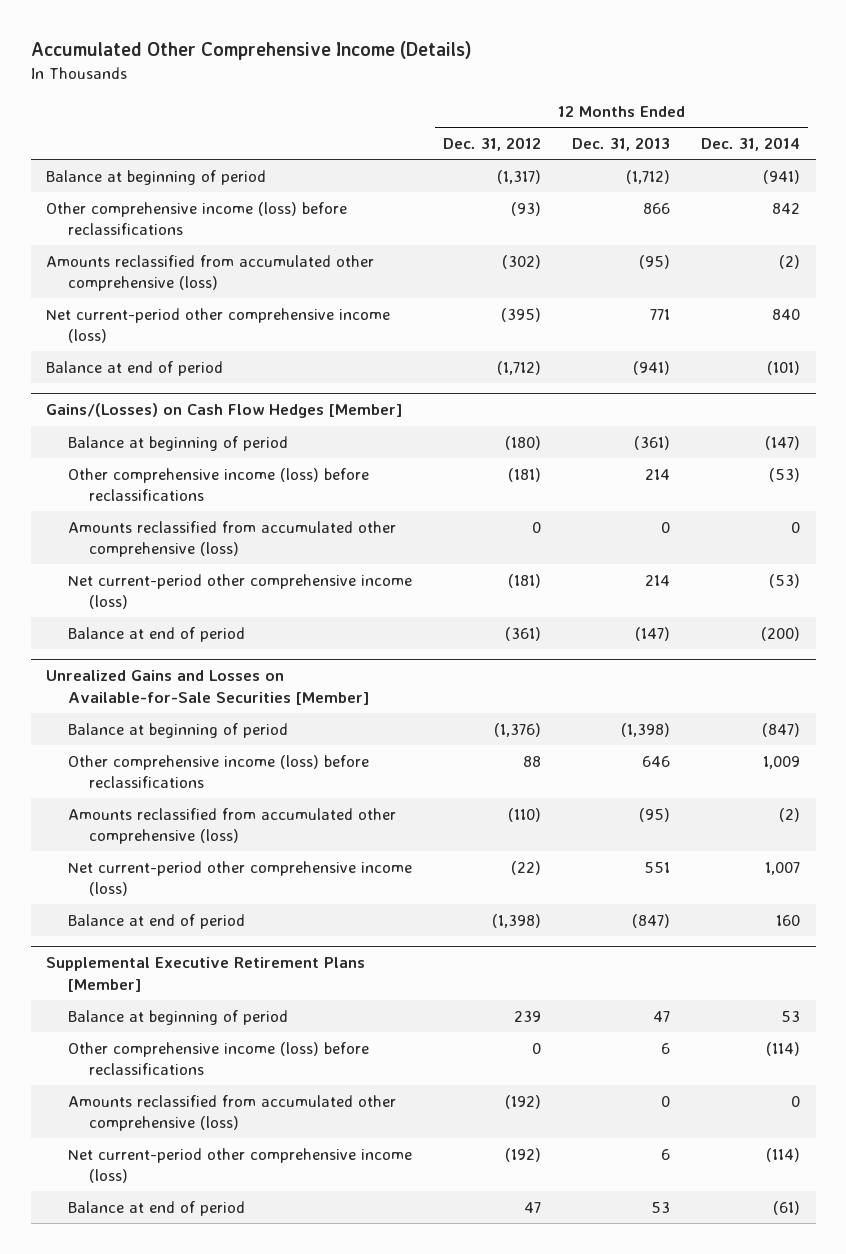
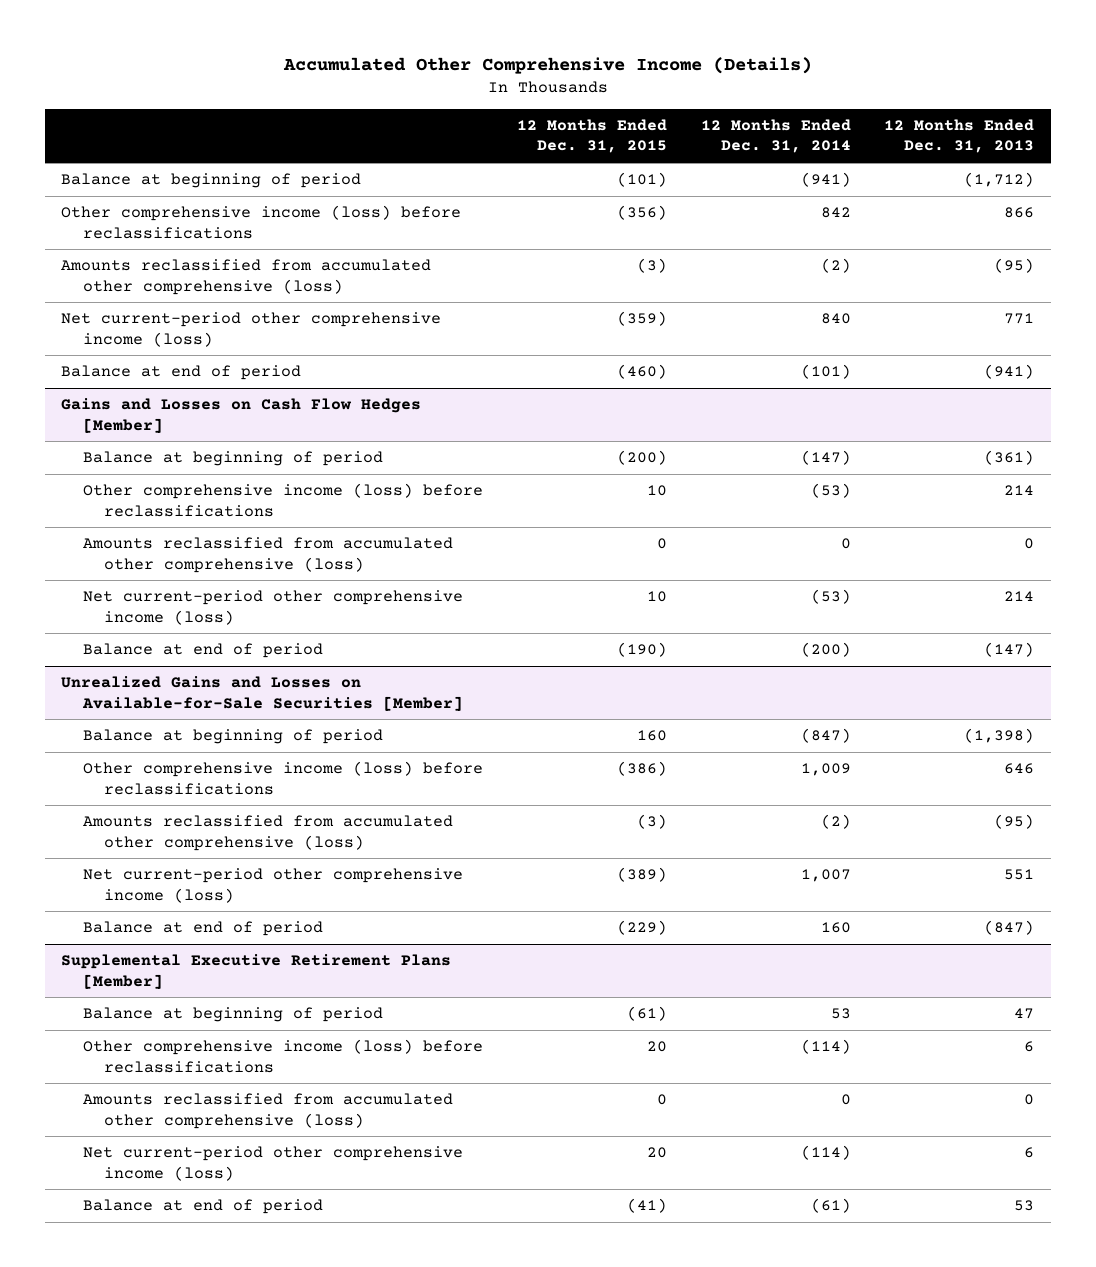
[442,137,541,152] Dec. 31, 2012 -> none
none -> [516,119,667,154] 12 Months Ended Dec. 31, 2015
[46,403,403,419] Gains/(Losses) on Cash Flow Hedges [Member] -> [61,398,422,433] Gains and Losses on Cash Flow Hedges [Member]

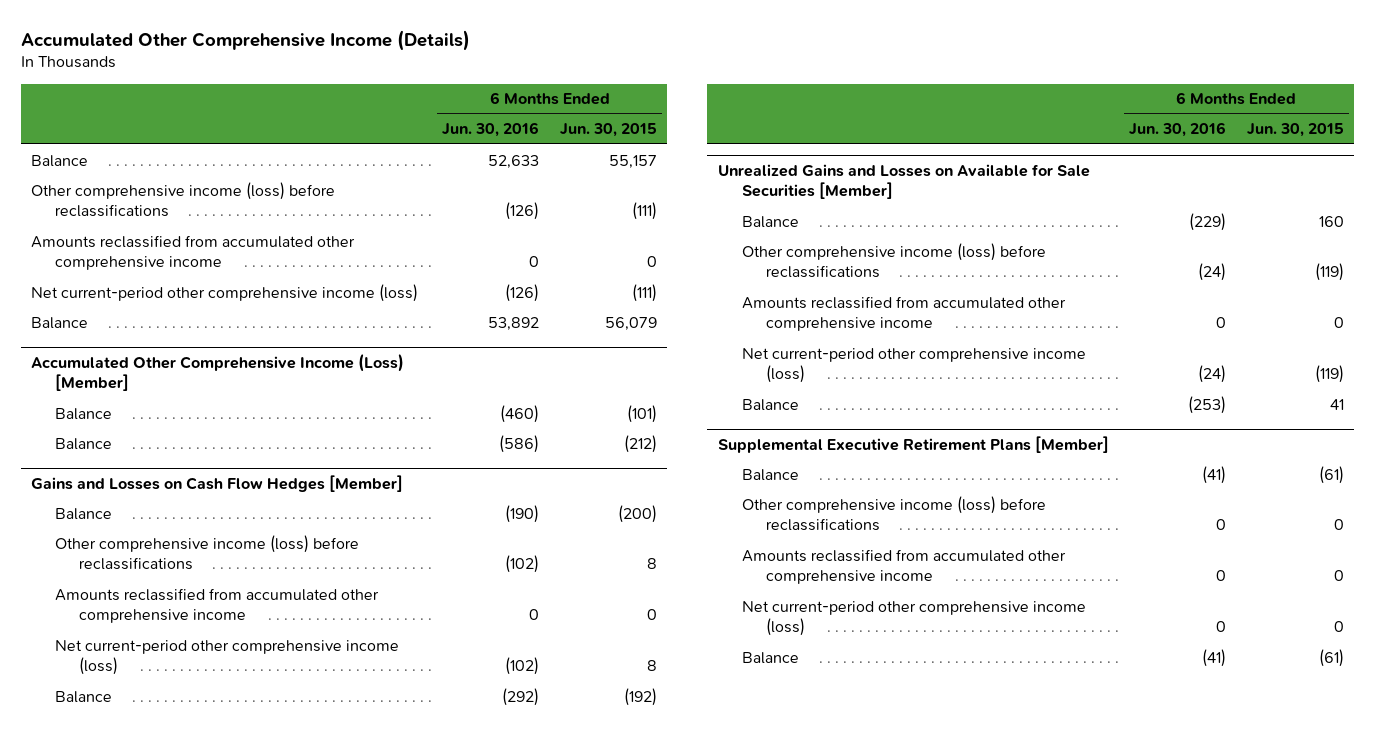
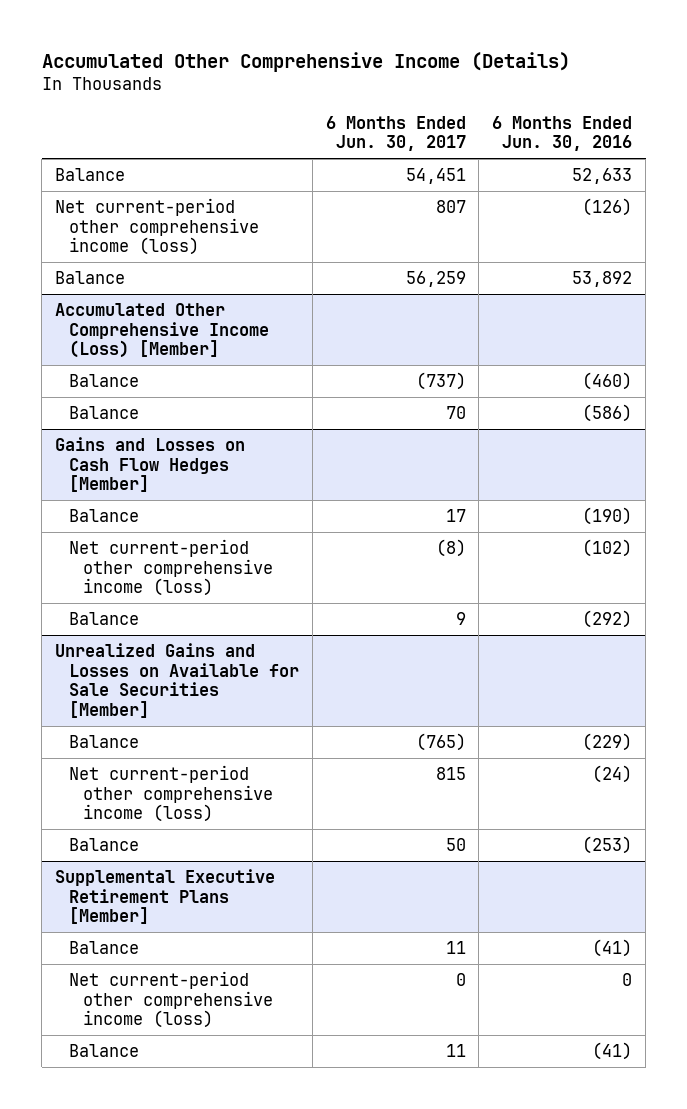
[559,123,657,138] Jun. 30, 2015 -> none
none -> [325,115,466,152] 6 Months Ended Jun. 30, 2017
[30,181,335,217] Other comprehensive income (loss) before reclassifications -> none
[30,234,355,270] Amounts reclassified from accumulated other comprehensive income -> none
[54,534,359,570] Other comprehensive income (loss) before reclassifications -> none
[54,587,379,623] Amounts reclassified from accumulated other comprehensive income -> none
[741,242,1046,278] Other comprehensive income (loss) before reclassifications -> none
[741,295,1066,331] Amounts reclassified from accumulated other comprehensive income -> none
[741,495,1046,531] Other comprehensive income (loss) before reclassifications -> none
[741,548,1066,584] Amounts reclassified from accumulated other comprehensive income -> none

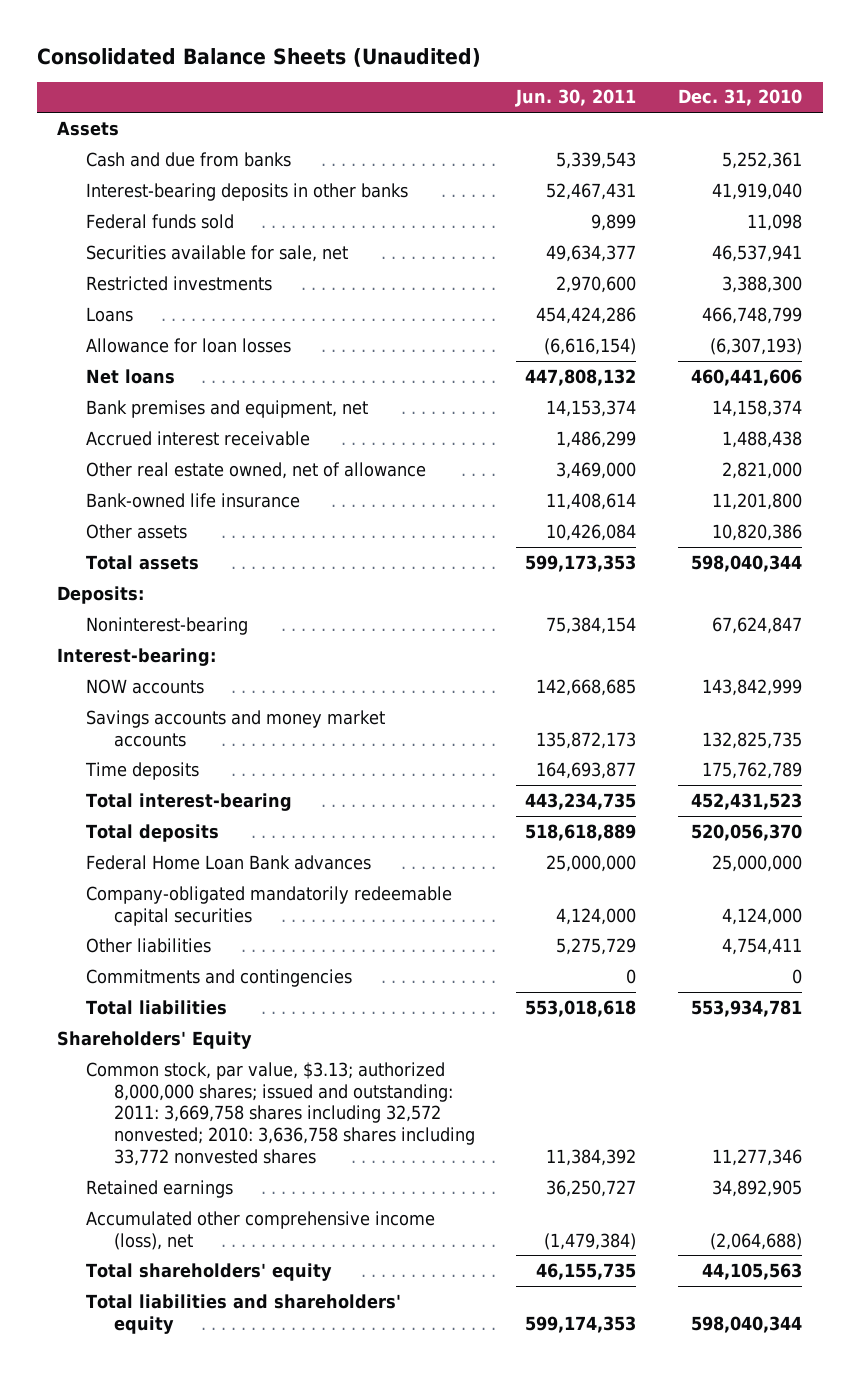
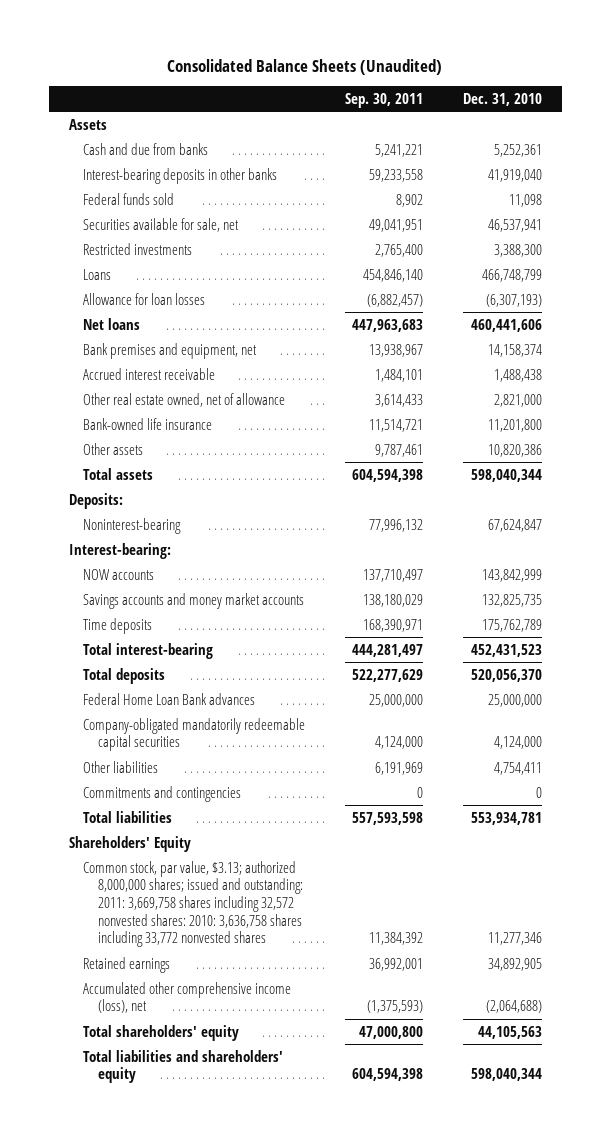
[515,89,637,108] Jun. 30, 2011 -> none
none -> [345,93,424,109] Sep. 30, 2011
[85,1061,475,1167] Common stock, par value, $3.13; authorized 8,000,000 shares; issued and outstanding: 2011: 3,669,758 shares including 32,572 nonvested; 2010: 3,636,758 shares including 33,772 nonvested shares -> [83,860,304,948] Common stock, par value, $3.13; authorized 8,000,000 shares; issued and outstanding: 2011: 3,669,758 shares including 32,572 nonvested shares: 2010: 3,636,758 shares including 33,772 nonvested shares

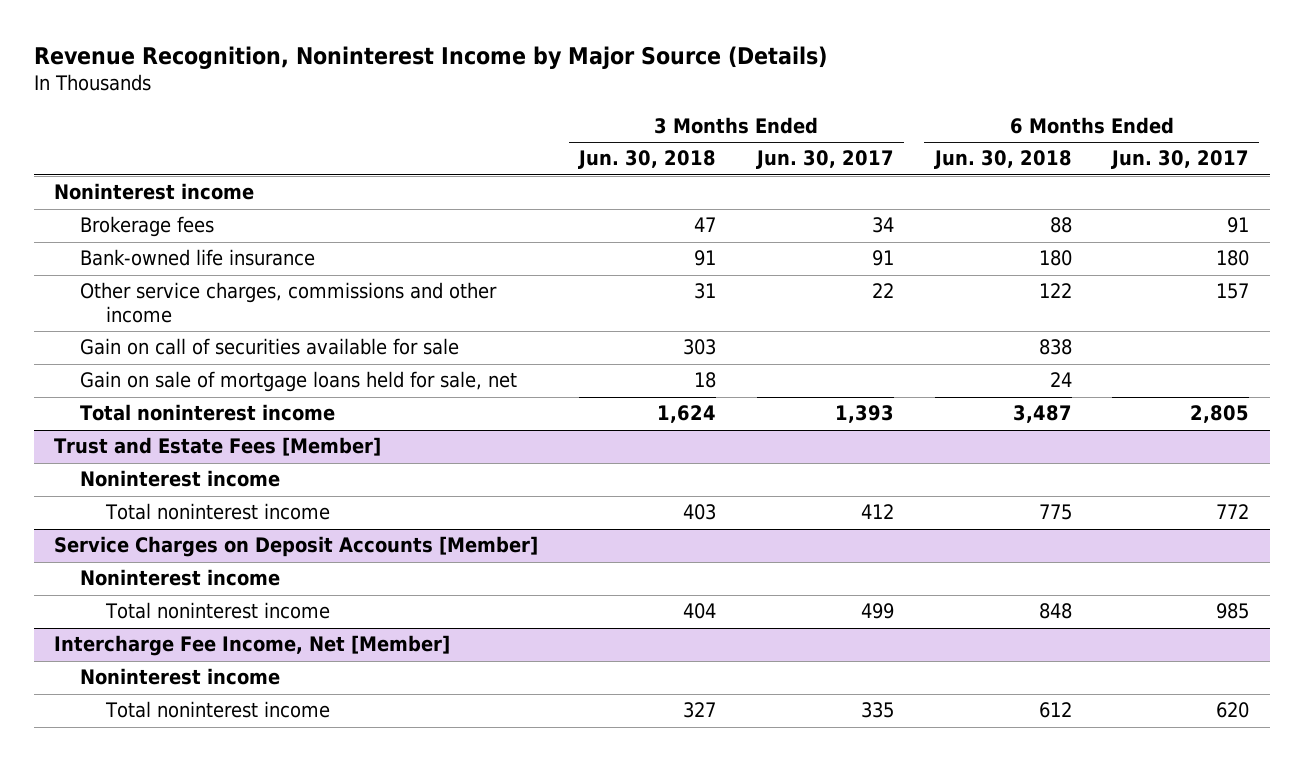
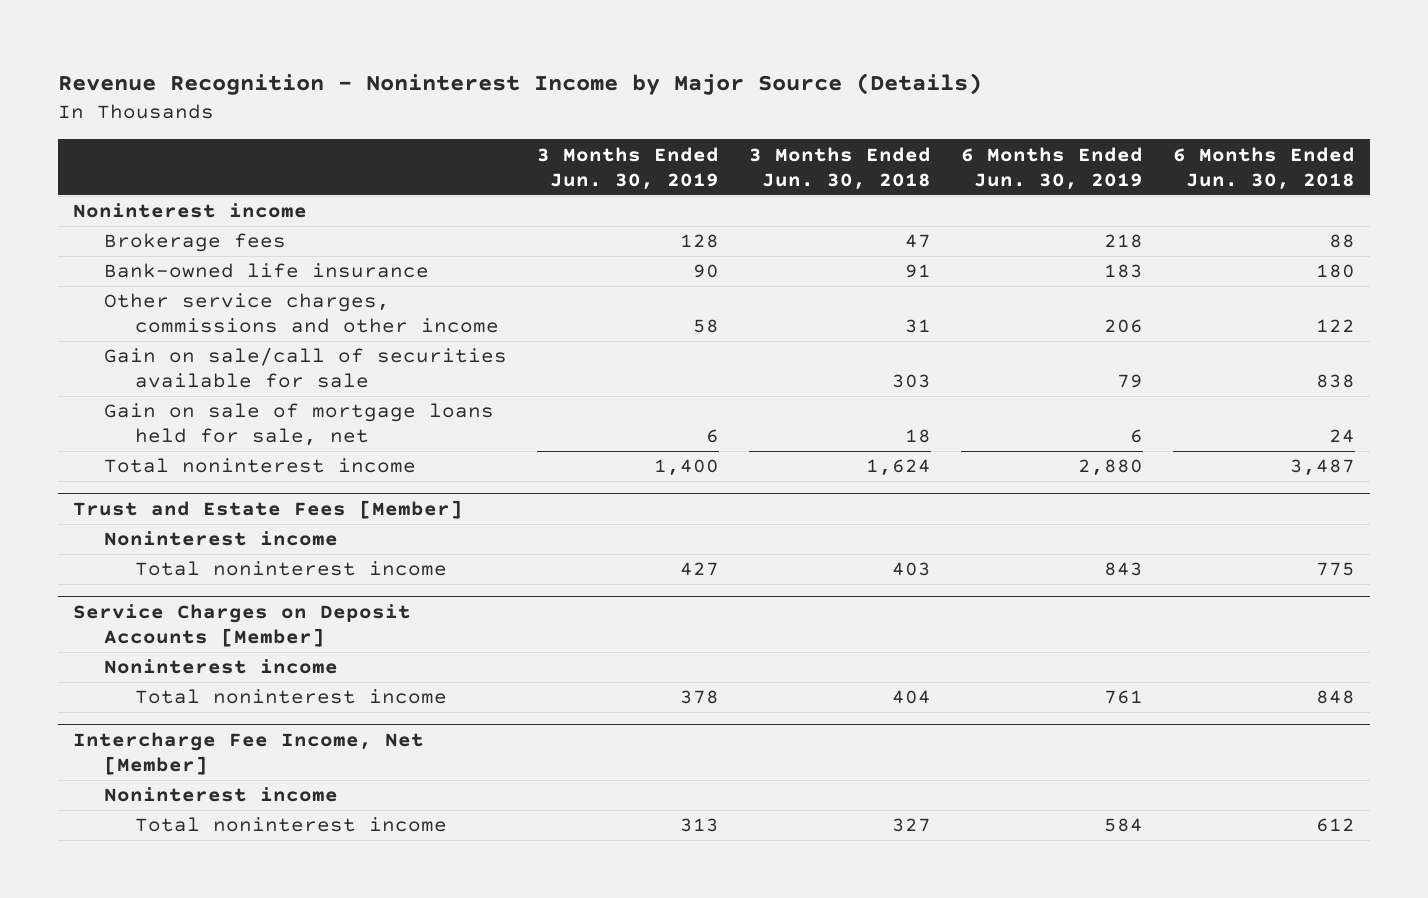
[33,45,827,69] Revenue Recognition, Noninterest Income by Major Source (Details) -> [57,73,982,96] Revenue Recognition - Noninterest Income by Major Source (Details)
[755,150,894,170] Jun. 30, 2017 -> none
[1111,150,1250,170] Jun. 30, 2017 -> none
none -> [536,146,719,190] 3 Months Ended Jun. 30, 2019
none -> [961,146,1144,190] 6 Months Ended Jun. 30, 2019
[80,338,460,356] Gain on call of securities available for sale -> [103,347,507,389] Gain on sale/call of securities available for sale

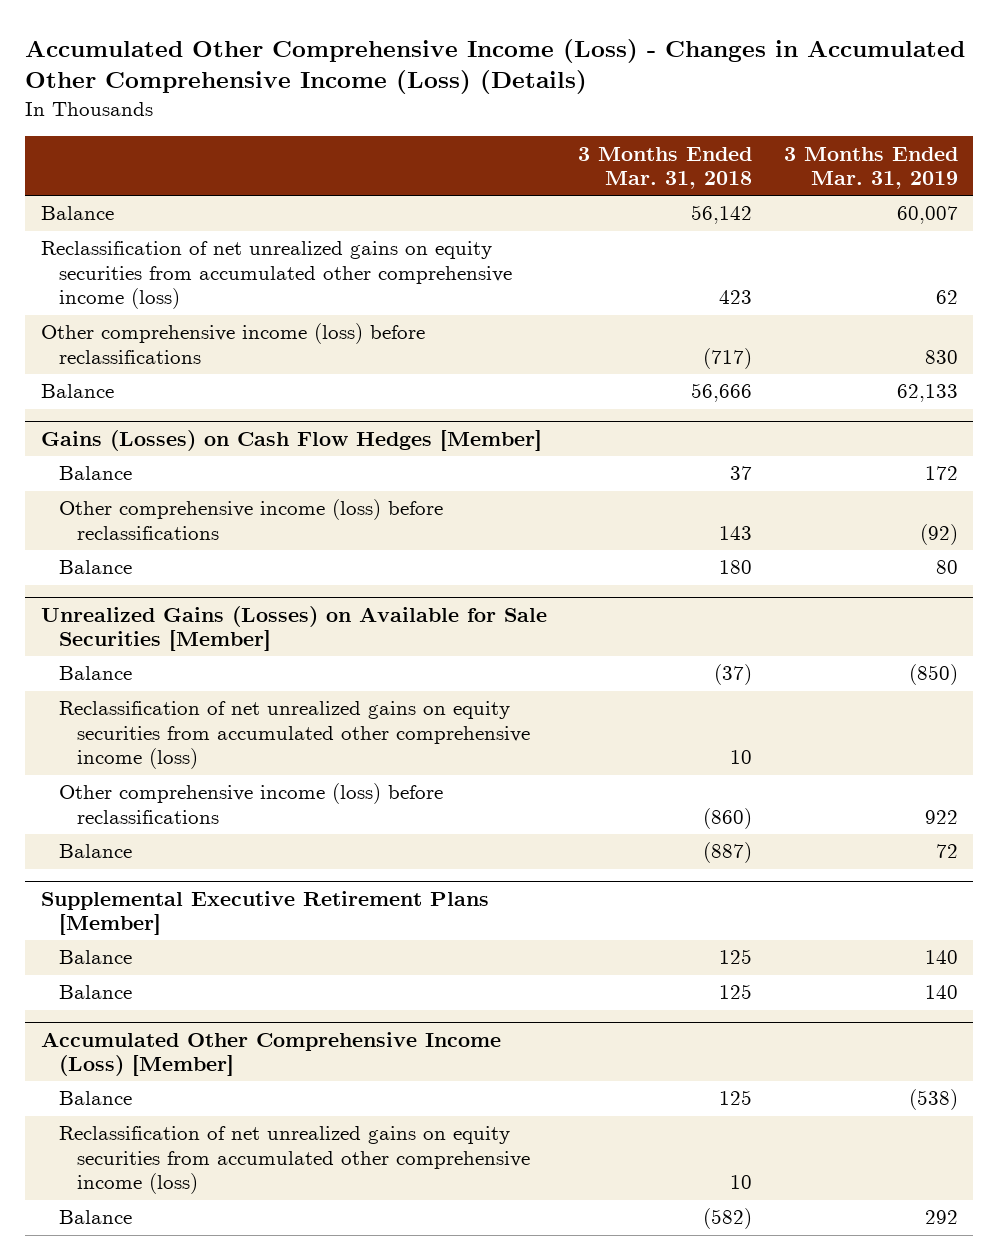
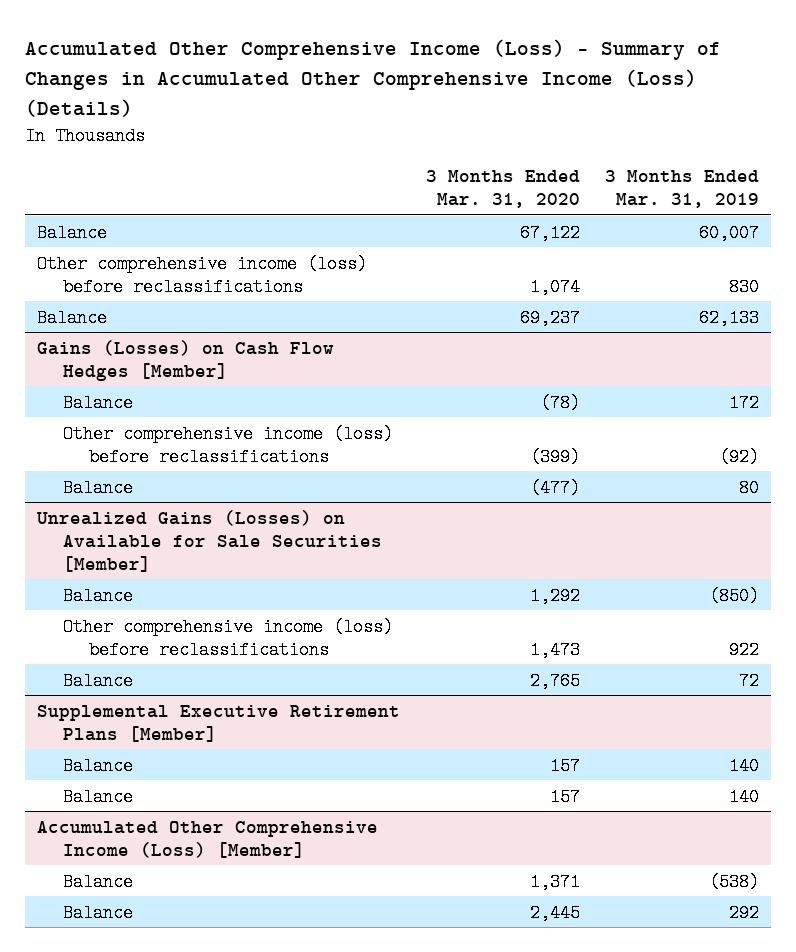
[25,38,966,95] Accumulated Other Comprehensive Income (Loss) - Changes in Accumulated Other Comprehensive Income (Loss) (Details) -> [24,38,721,117] Accumulated Other Comprehensive Income (Loss) - Summary of Changes in Accumulated Other Comprehensive Income (Loss) (Details)
[578,146,753,190] 3 Months Ended Mar. 31, 2018 -> none
none -> [425,169,580,208] 3 Months Ended Mar. 31, 2020
[41,241,512,310] Reclassification of net unrealized gains on equity securities from accumulated other comprehensive income (loss) -> none
[58,701,530,770] Reclassification of net unrealized gains on equity securities from accumulated other comprehensive income (loss) -> none
[58,1126,530,1195] Reclassification of net unrealized gains on equity securities from accumulated other comprehensive income (loss) -> none

